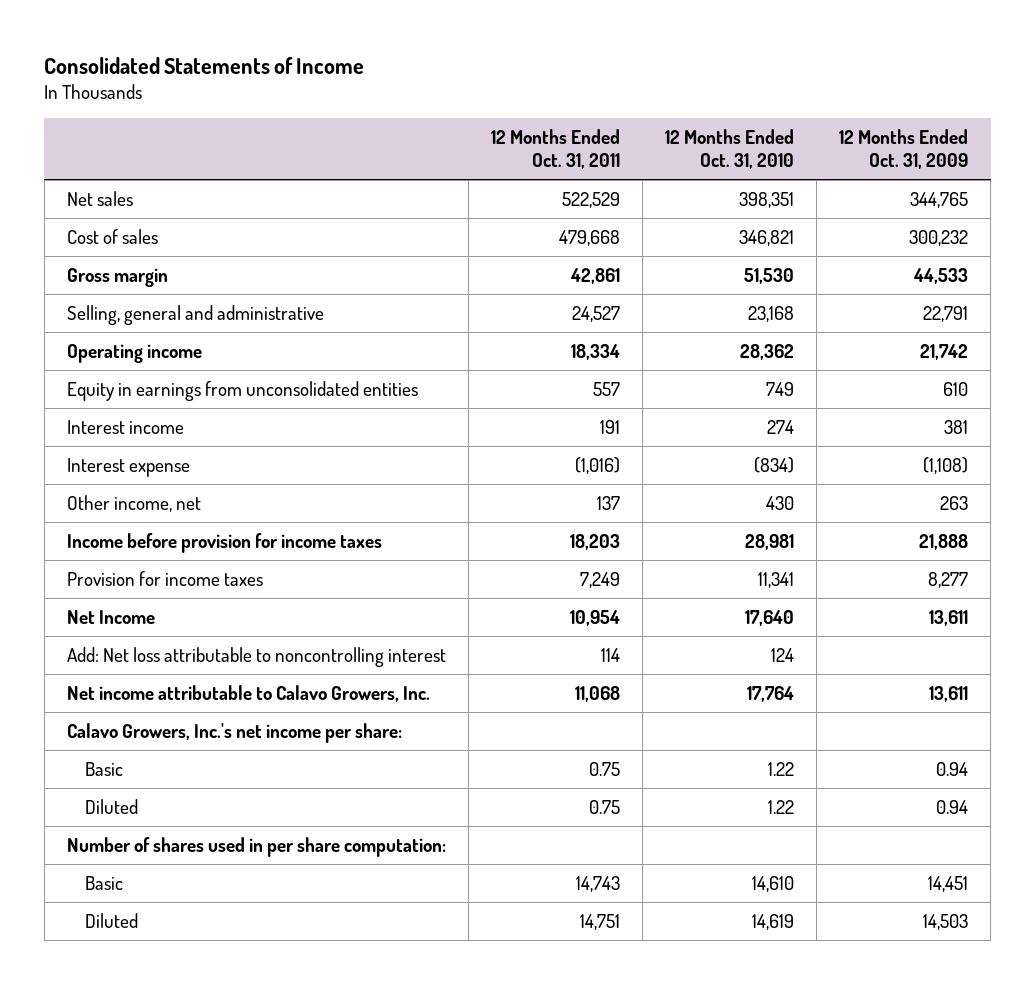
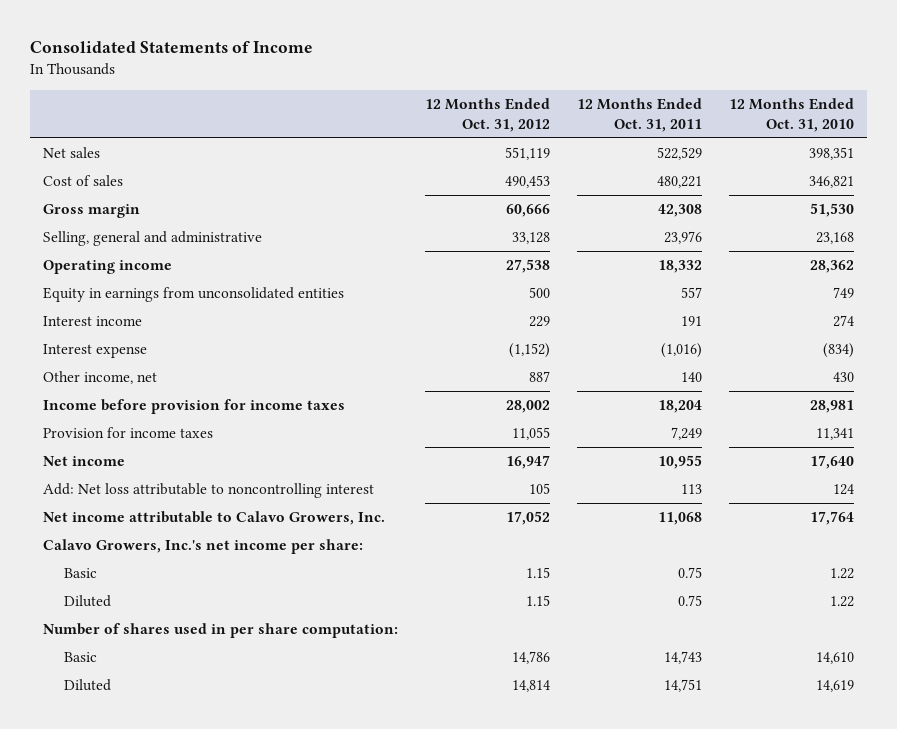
[839,129,969,170] 12 Months Ended Oct. 31, 2009 -> none
none -> [424,97,550,132] 12 Months Ended Oct. 31, 2012
[558,229,620,246] 479,668 -> [656,176,702,189] 480,221
[569,267,620,284] 42,861 -> [657,204,702,218] 42,308
[571,305,620,322] 24,527 -> [663,231,702,245] 23,976
[570,343,620,360] 18,334 -> [657,260,702,274] 18,332
[596,495,620,510] 137 -> [680,372,702,383] 140
[569,533,620,550] 18,203 -> [657,400,702,414] 18,204
[66,609,155,624] Net Income -> [43,456,126,467] Net income
[569,609,620,626] 10,954 -> [657,455,702,470] 10,955
[600,647,620,662] 114 -> [680,484,702,495] 113

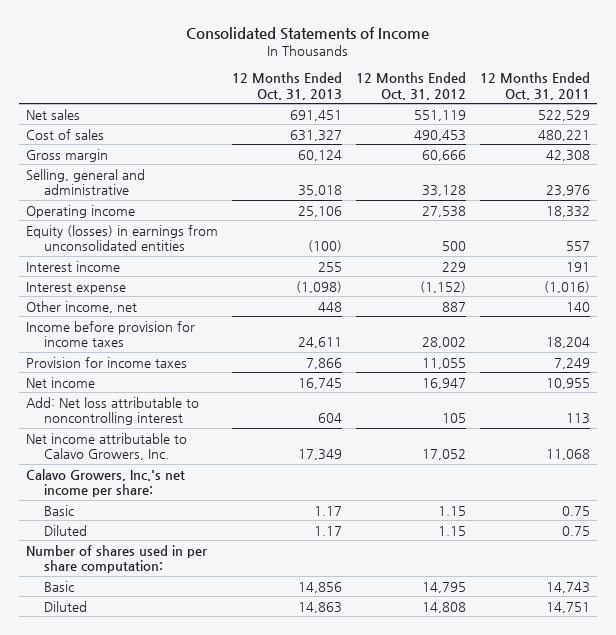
[728,97,854,132] 12 Months Ended Oct. 31, 2010 -> none
none -> [232,71,343,100] 12 Months Ended Oct. 31, 2013
[43,287,345,303] Equity in earnings from unconsolidated entities -> [25,224,218,252] Equity (losses) in earnings from unconsolidated entities
[511,651,550,665] 14,786 -> [422,581,467,593] 14,795
[511,680,550,693] 14,814 -> [422,601,467,613] 14,808

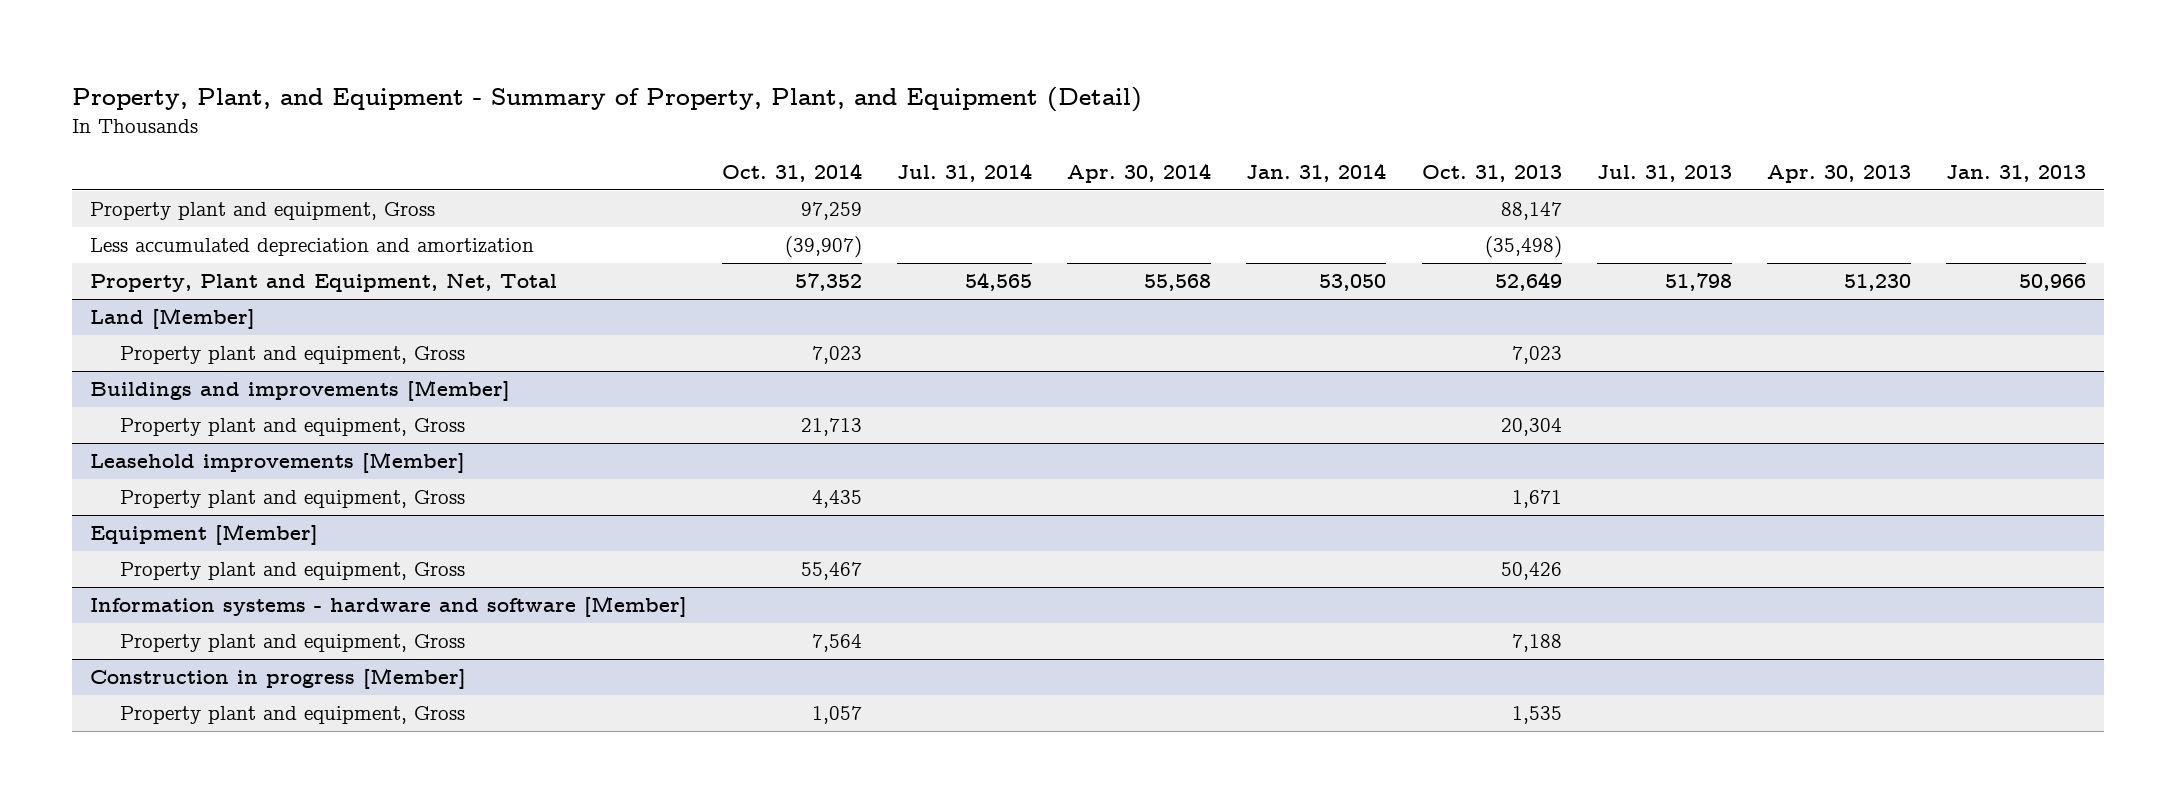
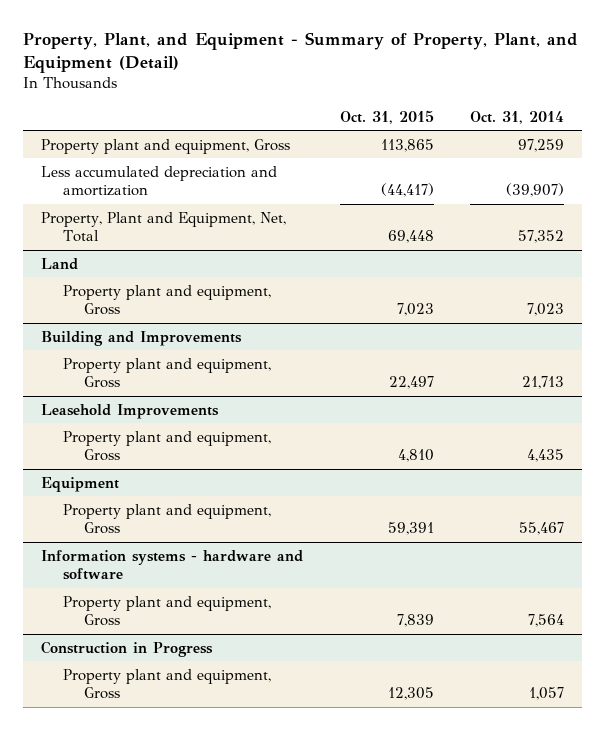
[897,162,1033,182] Jul. 31, 2014 -> none
[1067,162,1212,183] Apr. 30, 2014 -> none
[1246,162,1387,182] Jan. 31, 2014 -> none
[1421,164,1562,182] Oct. 31, 2013 -> none
[1596,164,1732,182] Jul. 31, 2013 -> none
[1766,164,1911,183] Apr. 30, 2013 -> none
[1946,164,2087,182] Jan. 31, 2013 -> none
none -> [339,109,434,124] Oct. 31, 2015
[89,308,255,330] Land [Member] -> [40,257,78,270] Land
[89,380,510,402] Buildings and improvements [Member] -> [40,330,242,346] Building and Improvements
[89,452,465,474] Leasehold improvements [Member] -> [40,403,219,419] Leasehold Improvements
[89,524,318,546] Equipment [Member] -> [40,476,119,492] Equipment
[89,596,687,618] Information systems - hardware and software [Member] -> [40,549,303,581] Information systems - hardware and software
[89,668,466,690] Construction in progress [Member] -> [40,640,213,657] Construction in Progress

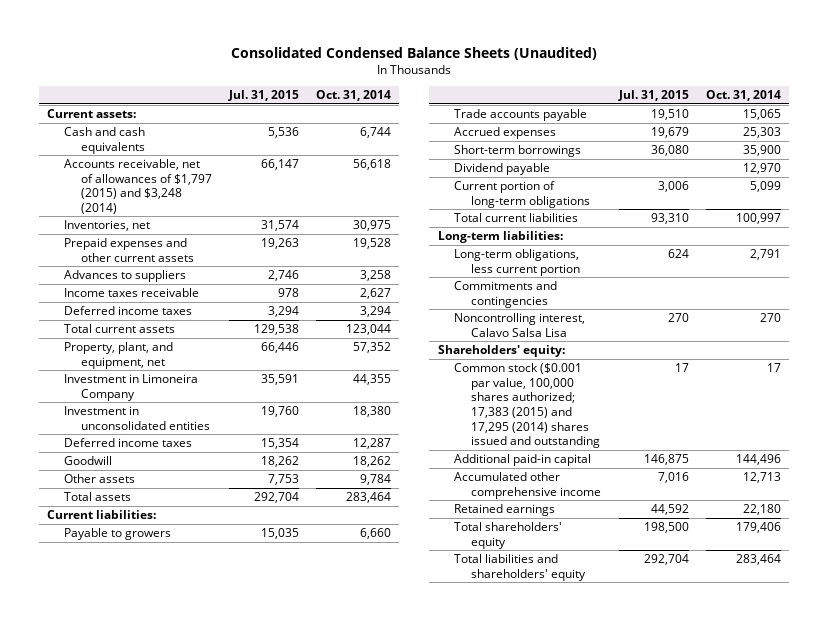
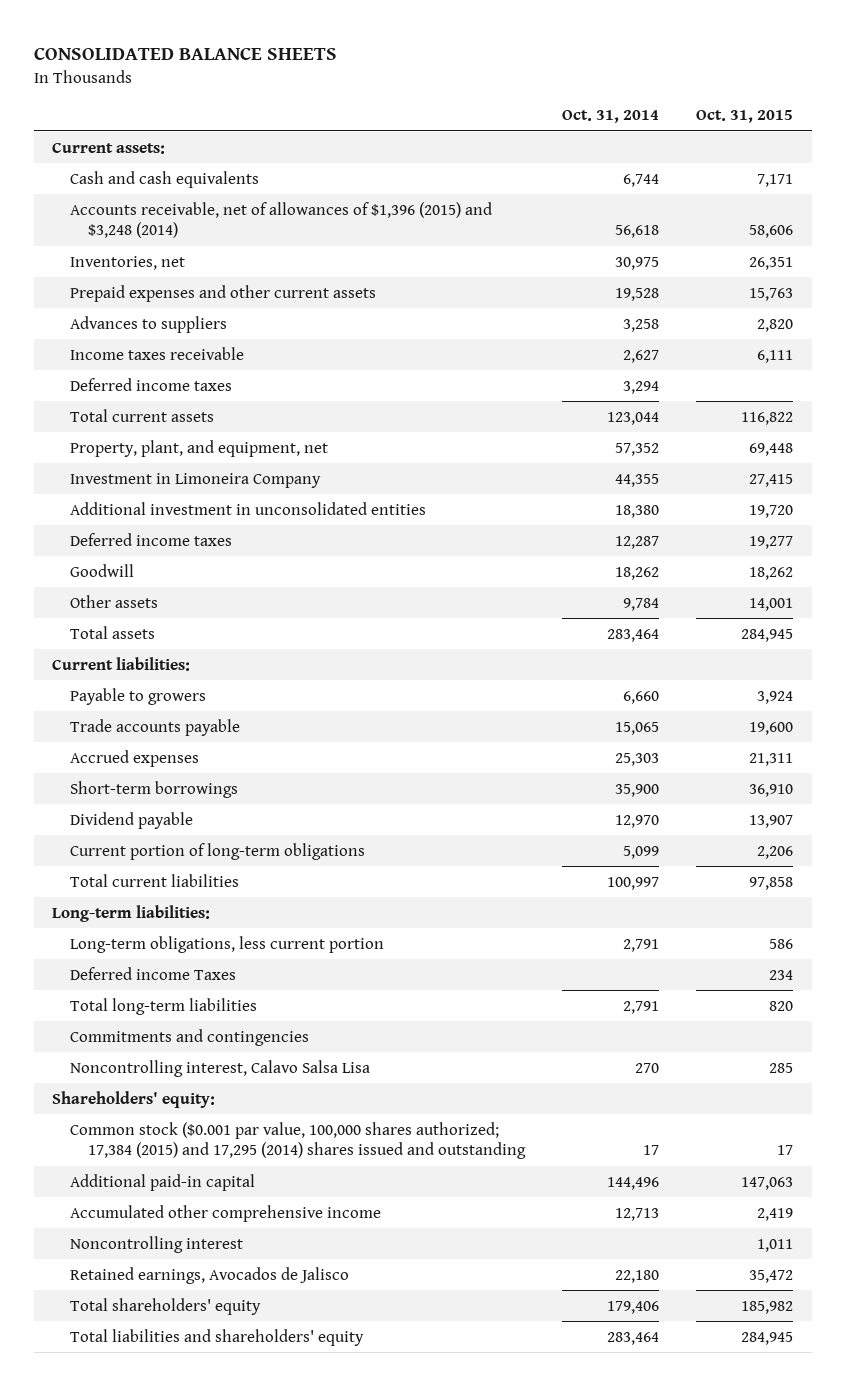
[231,46,598,60] Consolidated Condensed Balance Sheets (Unaudited) -> [33,47,337,61] CONSOLIDATED BALANCE SHEETS
[227,90,299,102] Jul. 31, 2015 -> none
none -> [696,110,794,124] Oct. 31, 2015
[64,159,213,214] Accounts receivable, net of allowances of $1,797 (2015) and $3,248 (2014) -> [70,201,493,239] Accounts receivable, net of allowances of $1,396 (2015) and $3,248 (2014)
[64,406,211,430] Investment in unconsolidated entities -> [70,501,427,515] Additional investment in unconsolidated entities
none -> [70,966,237,980] Deferred income Taxes
none -> [70,997,258,1015] Total long-term liabilities
[454,363,601,449] Common stock ($0.001 par value, 100,000 shares authorized; 17,383 (2015) and 17,295 (2014) shares issued and outstanding -> [70,1121,526,1160] Common stock ($0.001 par value, 100,000 shares authorized; 17,384 (2015) and 17,295 (2014) shares issued and outstanding
none -> [70,1235,244,1253] Noncontrolling interest
[454,504,556,517] Retained earnings -> [70,1266,350,1284] Retained earnings, Avocados de Jalisco

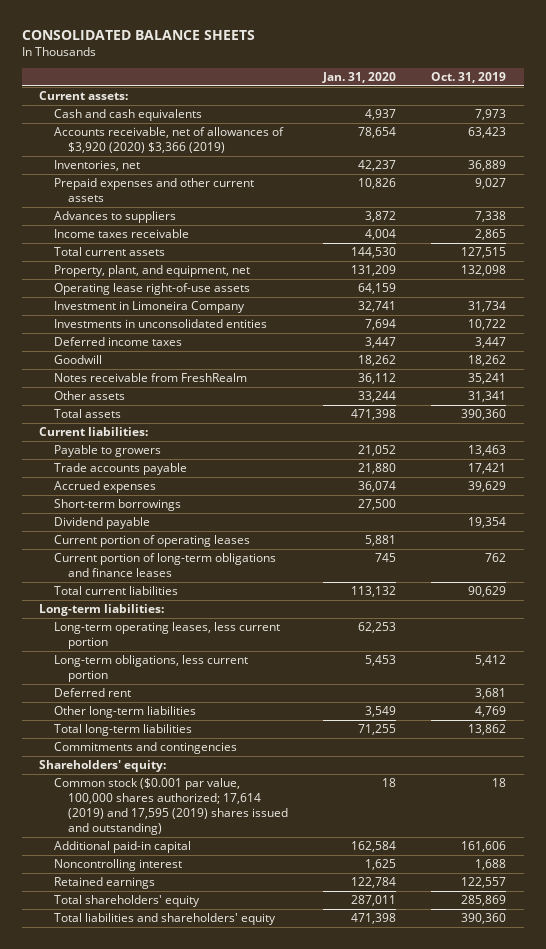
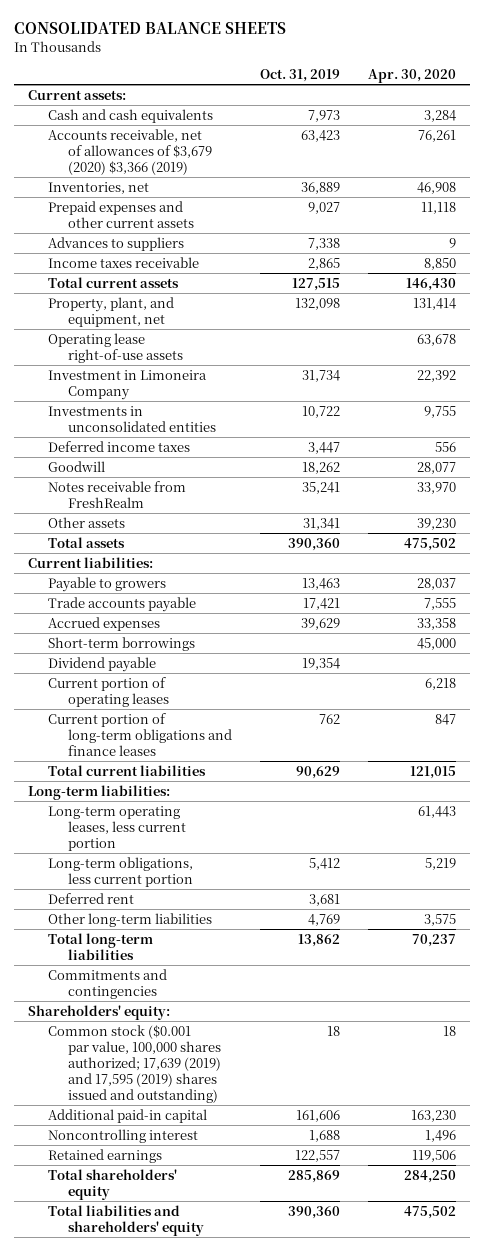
[322,72,397,84] Jan. 31, 2020 -> none
none -> [368,69,457,84] Apr. 30, 2020
[53,127,284,154] Accounts receivable, net of allowances of $3,920 (2020) $3,366 (2019) -> [47,128,212,175] Accounts receivable, net of allowances of $3,679 (2020) $3,366 (2019)
[53,778,289,835] Common stock ($0.001 par value, 100,000 shares authorized; 17,614 (2019) and 17,595 (2019) shares issued and outstanding) -> [47,1024,221,1103] Common stock ($0.001 par value, 100,000 shares authorized; 17,639 (2019) and 17,595 (2019) shares issued and outstanding)

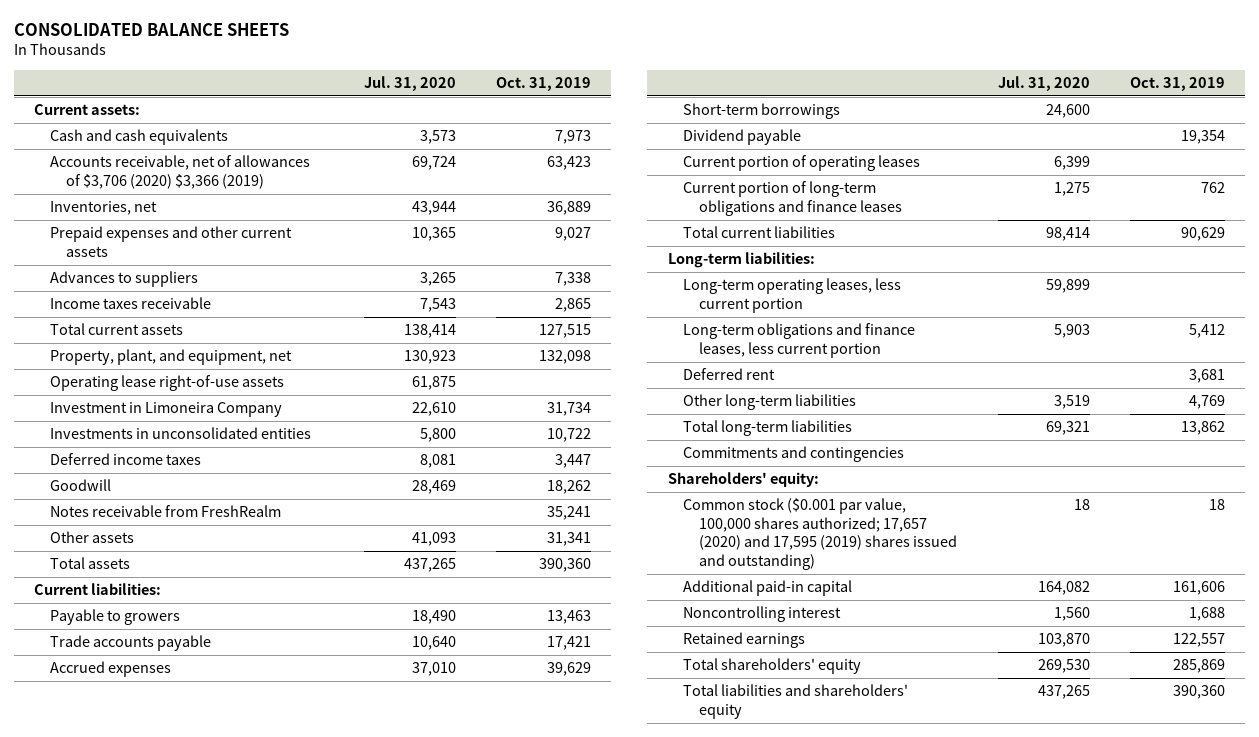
[368,69,457,84] Apr. 30, 2020 -> none
none -> [363,75,456,91] Jul. 31, 2020
[47,128,212,175] Accounts receivable, net of allowances of $3,679 (2020) $3,366 (2019) -> [49,155,310,189] Accounts receivable, net of allowances of $3,706 (2020) $3,366 (2019)
[47,856,193,887] Long-term obligations, less current portion -> [683,323,916,358] Long-term obligations and finance leases, less current portion
[47,1024,221,1103] Common stock ($0.001 par value, 100,000 shares authorized; 17,639 (2019) and 17,595 (2019) shares issued and outstanding) -> [683,498,958,571] Common stock ($0.001 par value, 100,000 shares authorized; 17,657 (2020) and 17,595 (2019) shares issued and outstanding)

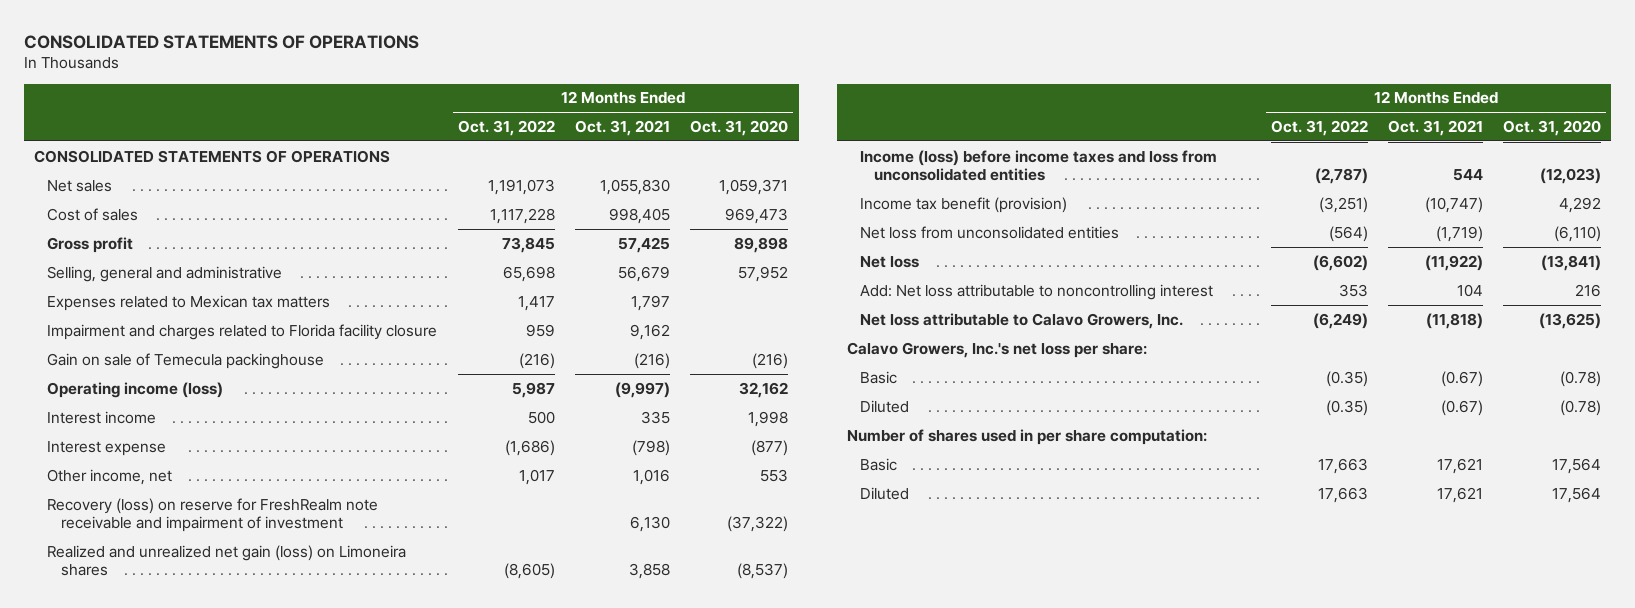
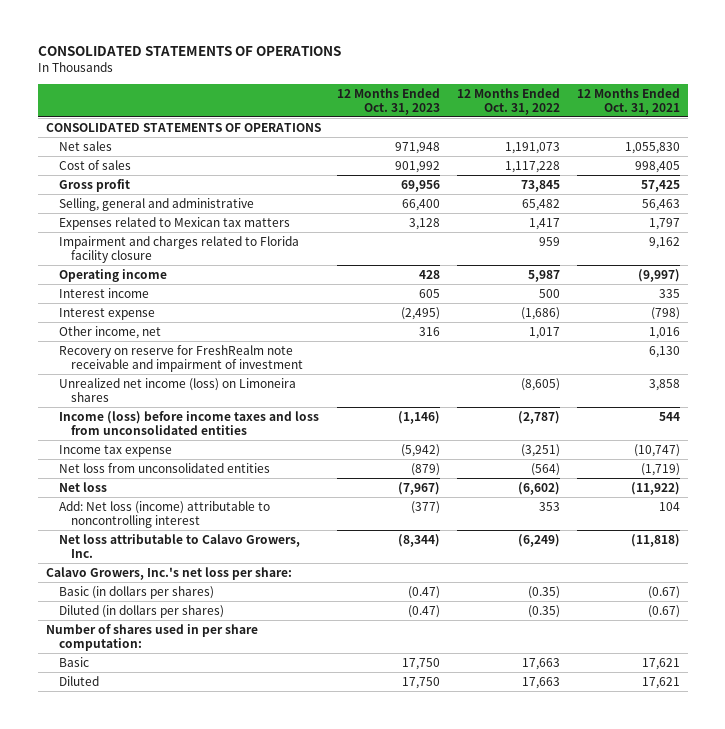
[690,119,789,136] Oct. 31, 2020 -> none
none -> [337,87,441,115] 12 Months Ended Oct. 31, 2023
[502,265,555,282] 65,698 -> [521,198,560,211] 65,482
[618,265,671,282] 56,679 -> [641,198,680,211] 56,463
[47,352,325,369] Gain on sale of Temecula packinghouse -> none
[47,381,224,398] Operating income (loss) -> [58,268,167,282] Operating income
[47,497,379,533] Recovery (loss) on reserve for FreshRealm note receivable and impairment of investment -> [58,344,304,372] Recovery on reserve for FreshRealm note receivable and impairment of investment
[47,544,407,577] Realized and unrealized net gain (loss) on Limoneira shares -> [58,377,296,402] Unrealized net income (loss) on Limoneira shares
[860,196,1068,213] Income tax benefit (provision) -> [58,444,172,457] Income tax expense
[860,283,1214,300] Add: Net loss attributable to noncontrolling interest -> [58,500,270,528] Add: Net loss (income) attributable to noncontrolling interest
[860,370,898,384] Basic -> [58,585,214,599] Basic (in dollars per shares)
[860,399,910,413] Diluted -> [58,604,224,618] Diluted (in dollars per shares)

